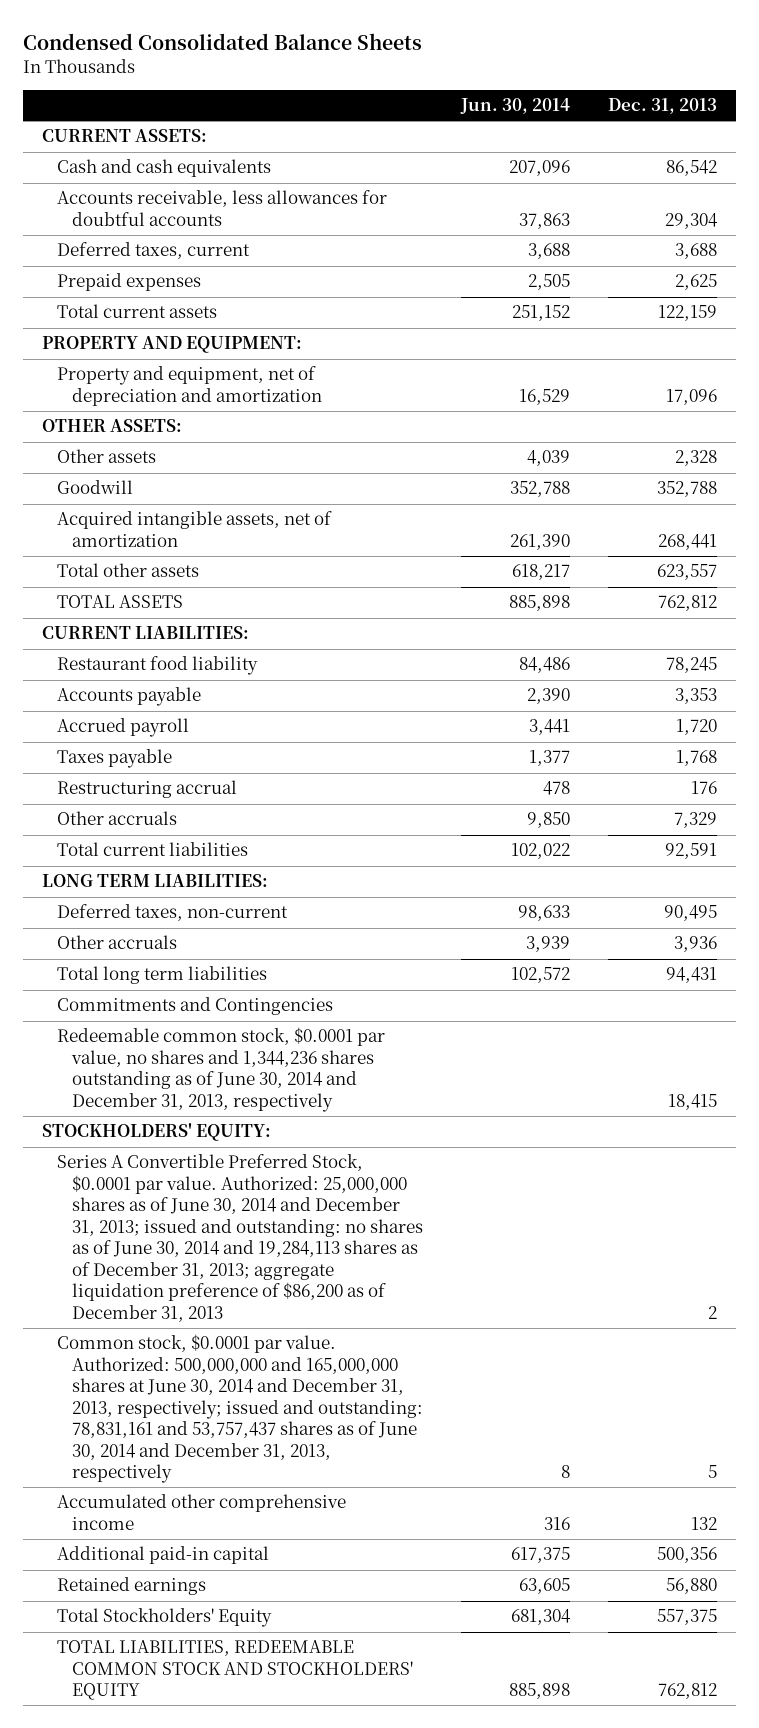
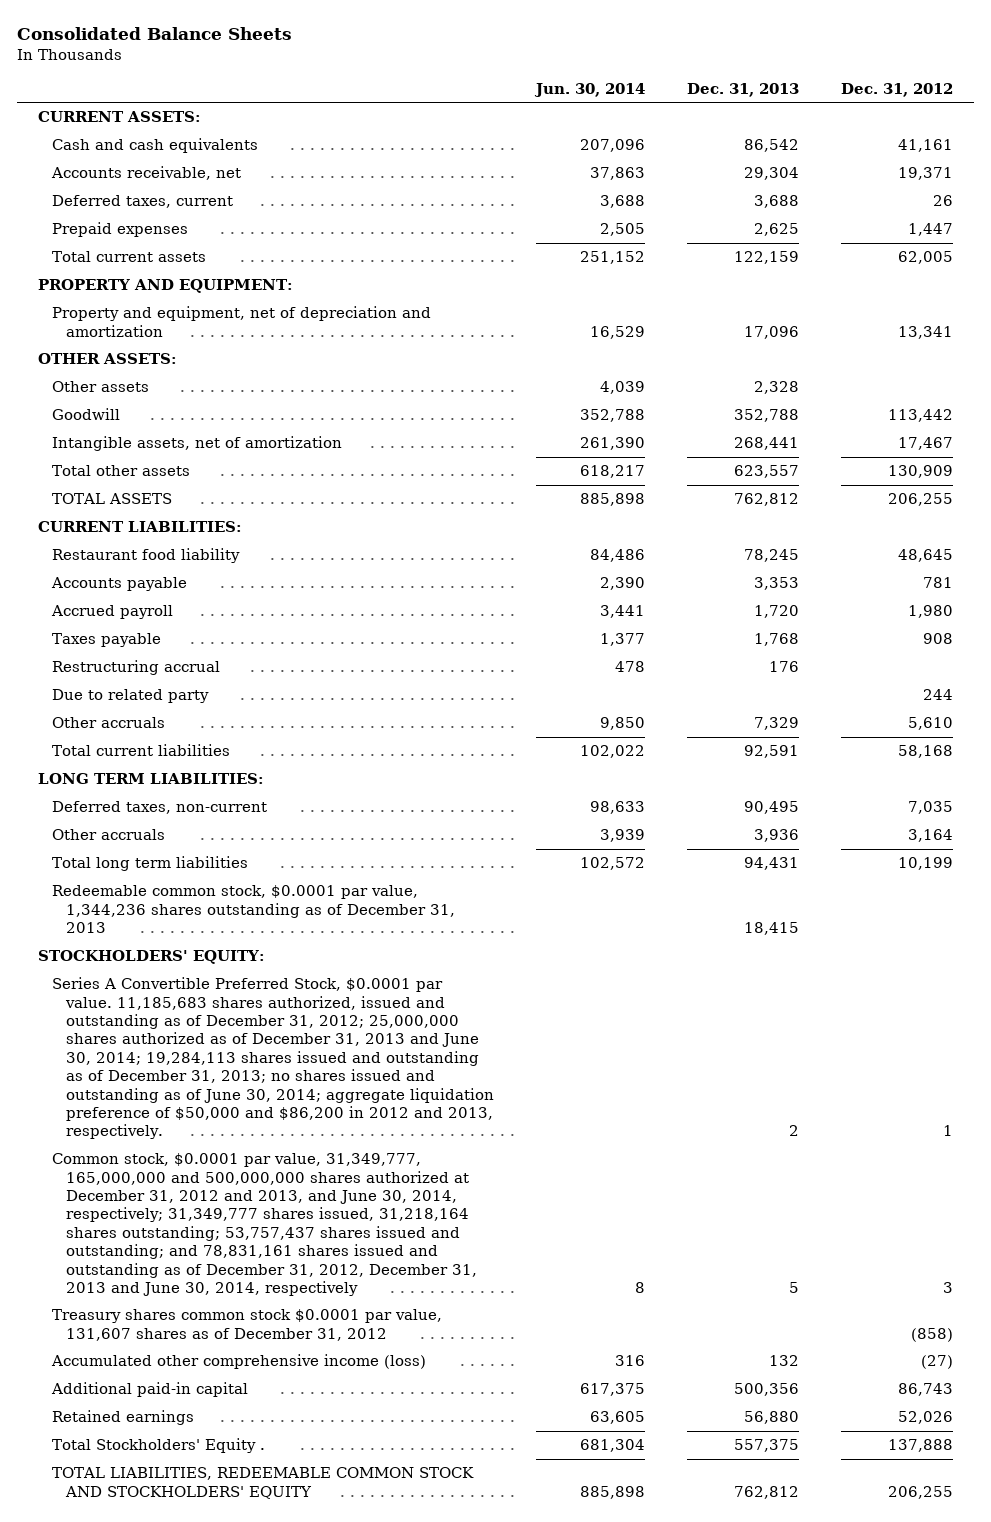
[23,32,423,50] Condensed Consolidated Balance Sheets -> [16,26,292,40] Consolidated Balance Sheets
none -> [841,82,954,97] Dec. 31, 2012
[57,190,388,226] Accounts receivable, less allowances for doubtful accounts -> [50,166,241,181] Accounts receivable, net
[57,511,333,547] Acquired intangible assets, net of amortization -> [51,436,342,452] Intangible assets, net of amortization
none -> [51,689,209,704] Due to related party
[57,997,334,1016] Commitments and Contingencies -> none
[57,1027,386,1112] Redeemable common stock, $0.0001 par value, no shares and 1,344,236 shares outstanding as of June 30, 2014 and December 31, 2013, respectively -> [51,885,456,934] Redeemable common stock, $0.0001 par value, 1,344,236 shares outstanding as of December 31, 2013
[57,1154,424,1322] Series A Convertible Preferred Stock, $0.0001 par value. Authorized: 25,000,000 shares as of June 30, 2014 and December 31, 2013; issued and outstanding: no shares as of June 30, 2014 and 19,284,113 shares as of December 31, 2013; aggregate liquidation preference of $86,200 as of December 31, 2013 -> [51,977,495,1140] Series A Convertible Preferred Stock, $0.0001 par value. 11,185,683 shares authorized, issued and outstanding as of December 31, 2012; 25,000,000 shares authorized as of December 31, 2013 and June 30, 2014; 19,284,113 shares issued and outstanding as of December 31, 2013; no shares issued and outstanding as of June 30, 2014; aggregate liquidation preference of $50,000 and $86,200 in 2012 and 2013, respectively.
[57,1334,424,1484] Common stock, $0.0001 par value. Authorized: 500,000,000 and 165,000,000 shares at June 30, 2014 and December 31, 2013, respectively; issued and outstanding: 78,831,161 and 53,757,437 shares as of June 30, 2014 and December 31, 2013, respectively -> [51,1153,478,1297] Common stock, $0.0001 par value, 31,349,777, 165,000,000 and 500,000,000 shares authorized at December 31, 2012 and 2013, and June 30, 2014, respectively; 31,349,777 shares issued, 31,218,164 shares outstanding; 53,757,437 shares issued and outstanding; and 78,831,161 shares issued and outstanding as of December 31, 2012, December 31, 2013 and June 30, 2014, respectively
none -> [51,1309,442,1341] Treasury shares common stock $0.0001 par value, 131,607 shares as of December 31, 2012
[57,1494,347,1530] Accumulated other comprehensive income -> [50,1354,426,1370] Accumulated other comprehensive income (loss)
[57,1608,273,1628] Total Stockholders' Equity -> [51,1438,265,1454] Total Stockholders' Equity .

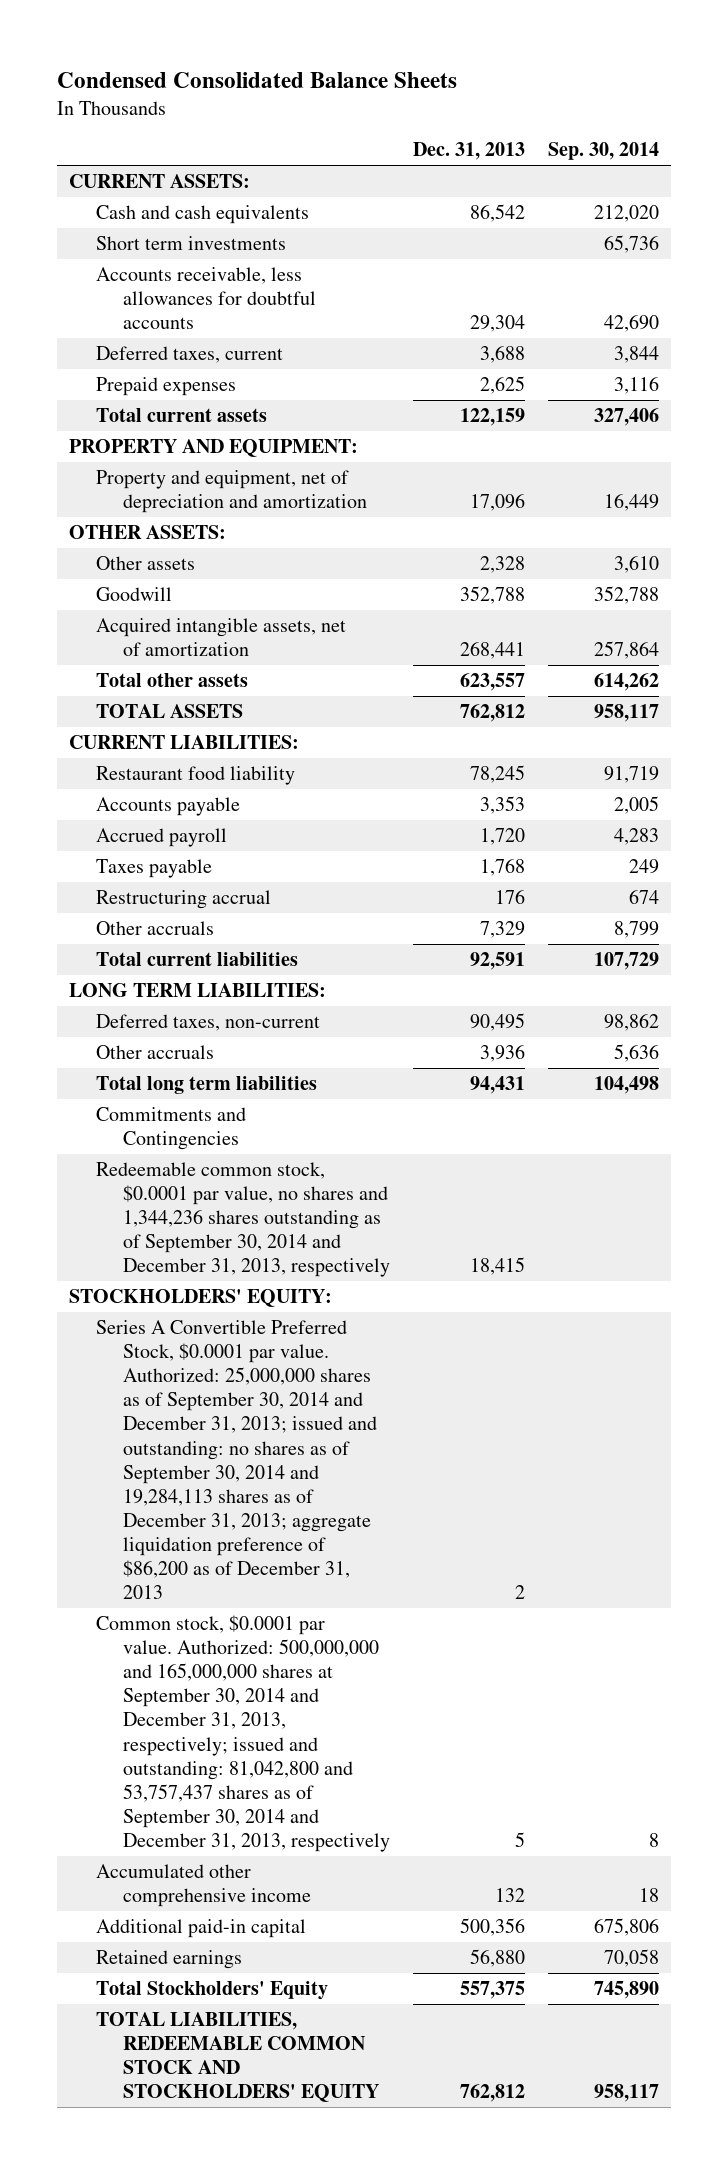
[16,26,292,40] Consolidated Balance Sheets -> [56,71,457,88] Condensed Consolidated Balance Sheets
[534,82,646,97] Jun. 30, 2014 -> none
[841,82,954,97] Dec. 31, 2012 -> none
none -> [548,142,660,161] Sep. 30, 2014
none -> [95,235,286,250] Short term investments
[50,166,241,181] Accounts receivable, net -> [95,266,316,330] Accounts receivable, less allowances for doubtful accounts
[51,436,342,452] Intangible assets, net of amortization -> [95,617,346,657] Acquired intangible assets, net of amortization
[51,689,209,704] Due to related party -> none
none -> [95,1106,246,1151] Commitments and Contingencies
[51,885,456,934] Redeemable common stock, $0.0001 par value, 1,344,236 shares outstanding as of December 31, 2013 -> [95,1161,390,1278] Redeemable common stock, $0.0001 par value, no shares and 1,344,236 shares outstanding as of September 30, 2014 and December 31, 2013, respectively
[51,1309,442,1341] Treasury shares common stock $0.0001 par value, 131,607 shares as of December 31, 2012 -> none
[51,977,495,1140] Series A Convertible Preferred Stock, $0.0001 par value. 11,185,683 shares authorized, issued and outstanding as of December 31, 2012; 25,000,000 shares authorized as of December 31, 2013 and June 30, 2014; 19,284,113 shares issued and outstanding as of December 31, 2013; no shares issued and outstanding as of June 30, 2014; aggregate liquidation preference of $50,000 and $86,200 in 2012 and 2013, respectively. -> [95,1319,377,1600] Series A Convertible Preferred Stock, $0.0001 par value. Authorized: 25,000,000 shares as of September 30, 2014 and December 31, 2013; issued and outstanding: no shares as of September 30, 2014 and 19,284,113 shares as of December 31, 2013; aggregate liquidation preference of $86,200 as of December 31, 2013
[51,1153,478,1297] Common stock, $0.0001 par value, 31,349,777, 165,000,000 and 500,000,000 shares authorized at December 31, 2012 and 2013, and June 30, 2014, respectively; 31,349,777 shares issued, 31,218,164 shares outstanding; 53,757,437 shares issued and outstanding; and 78,831,161 shares issued and outstanding as of December 31, 2012, December 31, 2013 and June 30, 2014, respectively -> [95,1614,390,1853] Common stock, $0.0001 par value. Authorized: 500,000,000 and 165,000,000 shares at September 30, 2014 and December 31, 2013, respectively; issued and outstanding: 81,042,800 and 53,757,437 shares as of September 30, 2014 and December 31, 2013, respectively
[50,1354,426,1370] Accumulated other comprehensive income (loss) -> [95,1863,311,1908] Accumulated other comprehensive income
[51,1438,265,1454] Total Stockholders' Equity . -> [95,1980,328,2000] Total Stockholders' Equity

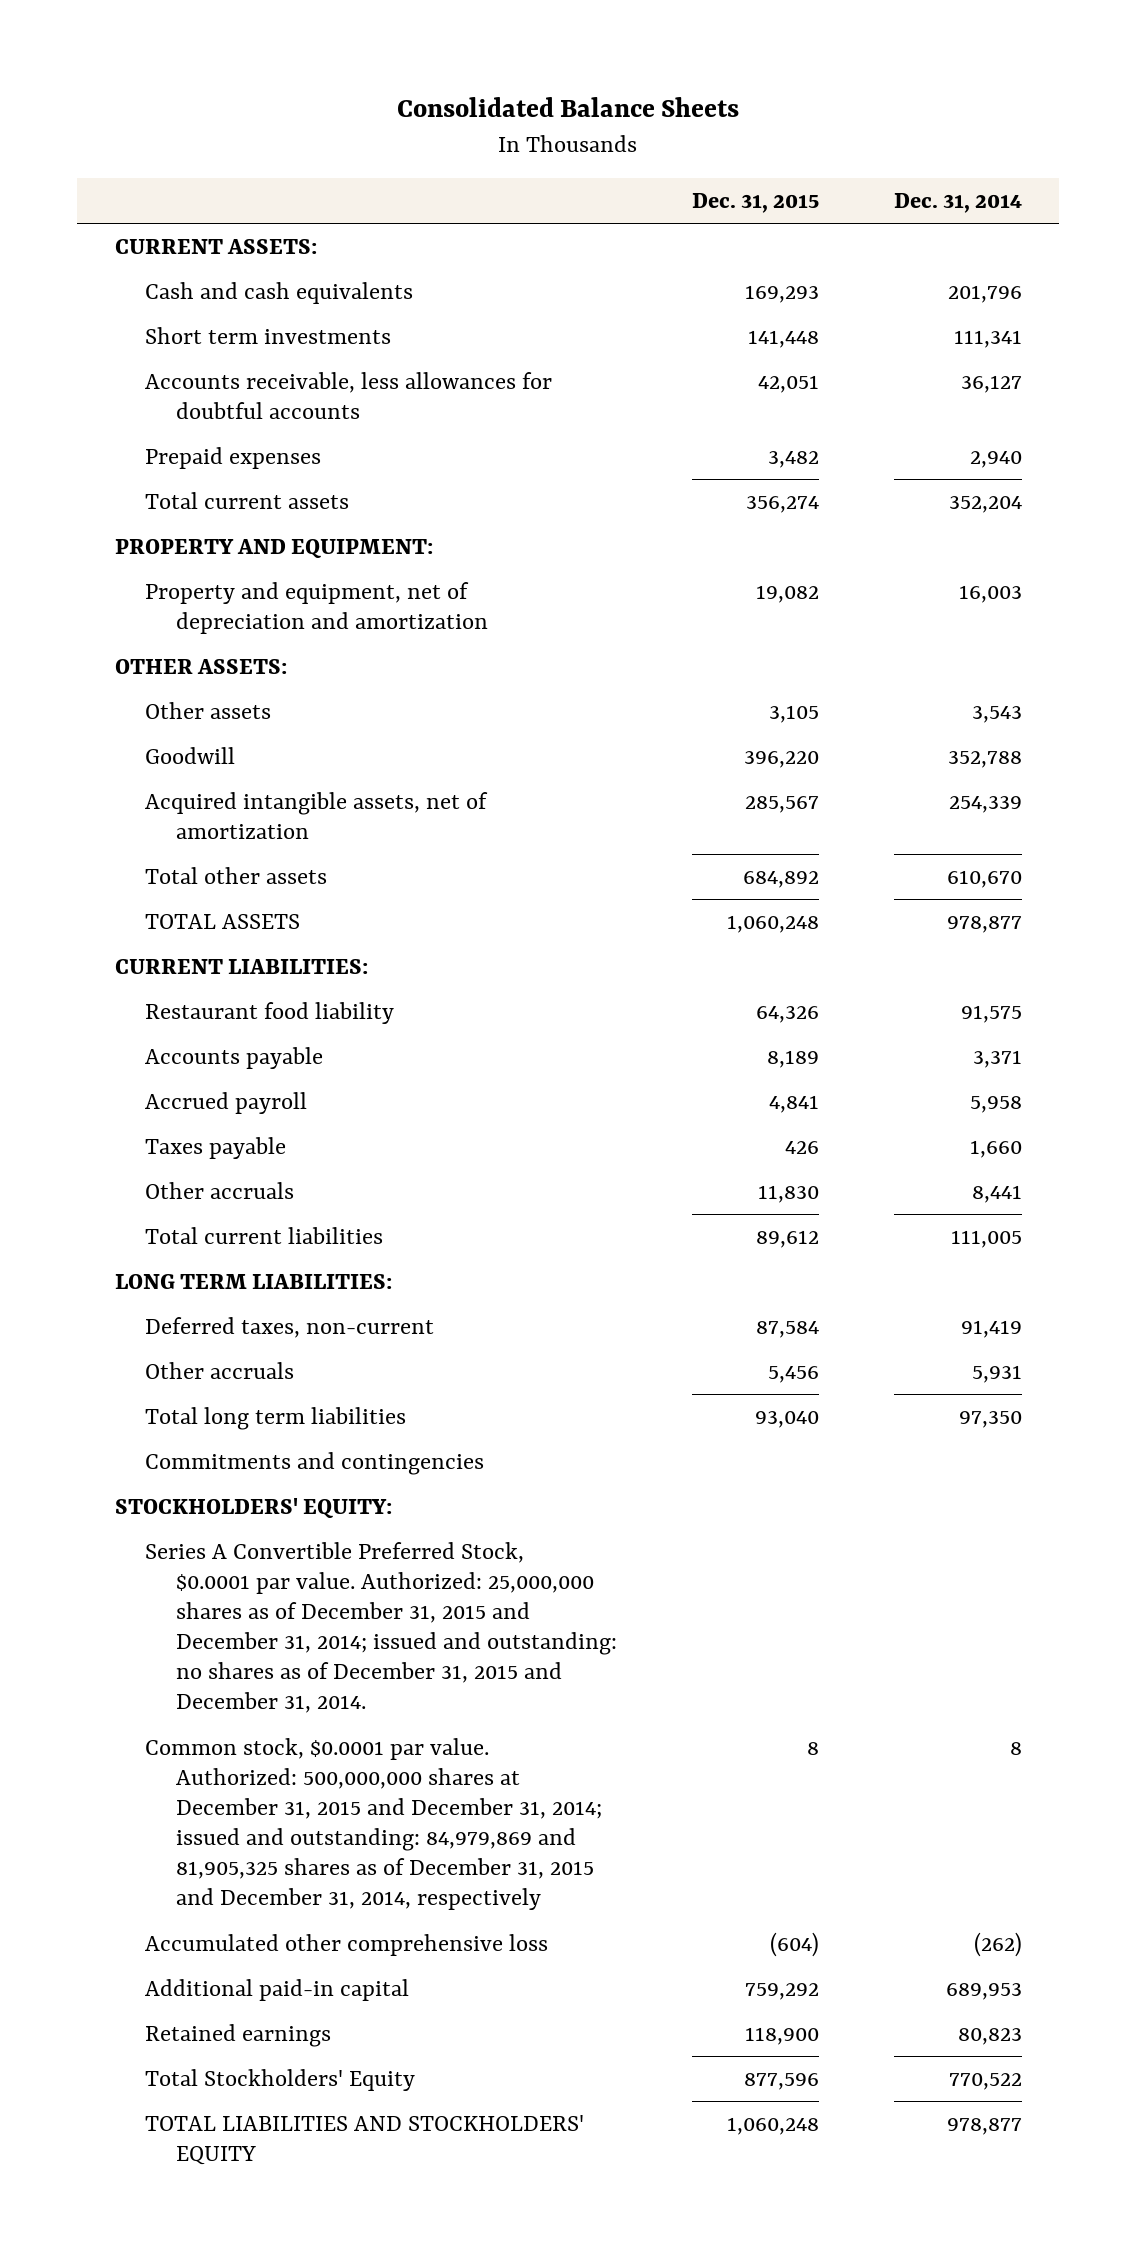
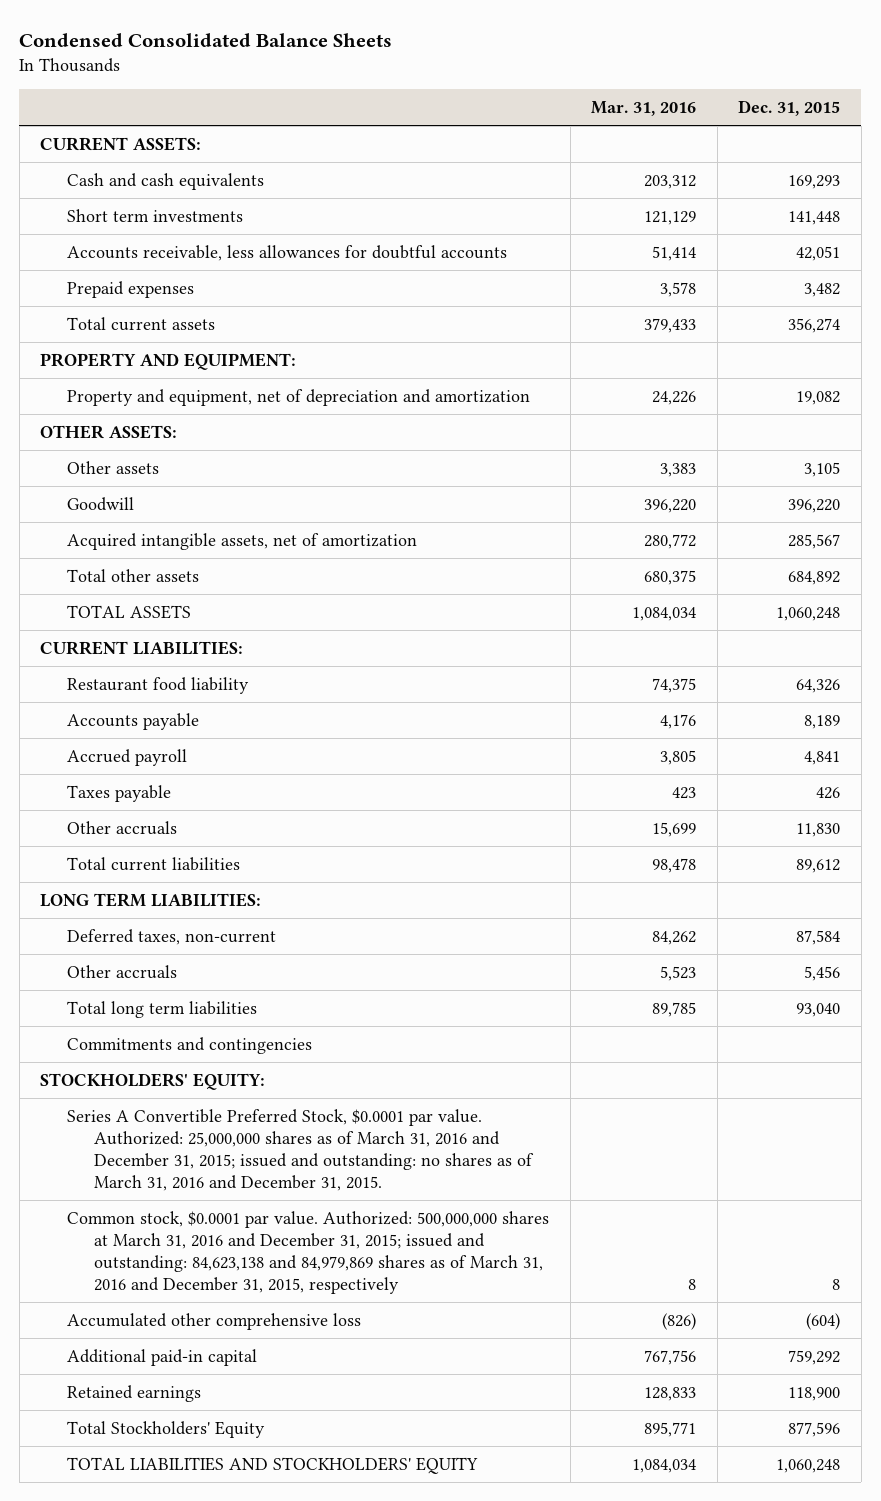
[397,97,740,118] Consolidated Balance Sheets -> [19,33,393,48] Condensed Consolidated Balance Sheets
[893,192,1022,213] Dec. 31, 2014 -> none
none -> [591,101,697,117] Mar. 31, 2016
[145,1541,618,1714] Series A Convertible Preferred Stock, $0.0001 par value. Authorized: 25,000,000 shares as of December 31, 2015 and December 31, 2014; issued and outstanding: no shares as of December 31, 2015 and December 31, 2014. -> [67,1108,535,1192] Series A Convertible Preferred Stock, $0.0001 par value. Authorized: 25,000,000 shares as of March 31, 2016 and December 31, 2015; issued and outstanding: no shares as of March 31, 2016 and December 31, 2015.
[145,1737,603,1911] Common stock, $0.0001 par value. Authorized: 500,000,000 shares at December 31, 2015 and December 31, 2014; issued and outstanding: 84,979,869 and 81,905,325 shares as of December 31, 2015 and December 31, 2014, respectively -> [67,1210,550,1295] Common stock, $0.0001 par value. Authorized: 500,000,000 shares at March 31, 2016 and December 31, 2015; issued and outstanding: 84,623,138 and 84,979,869 shares as of March 31, 2016 and December 31, 2015, respectively

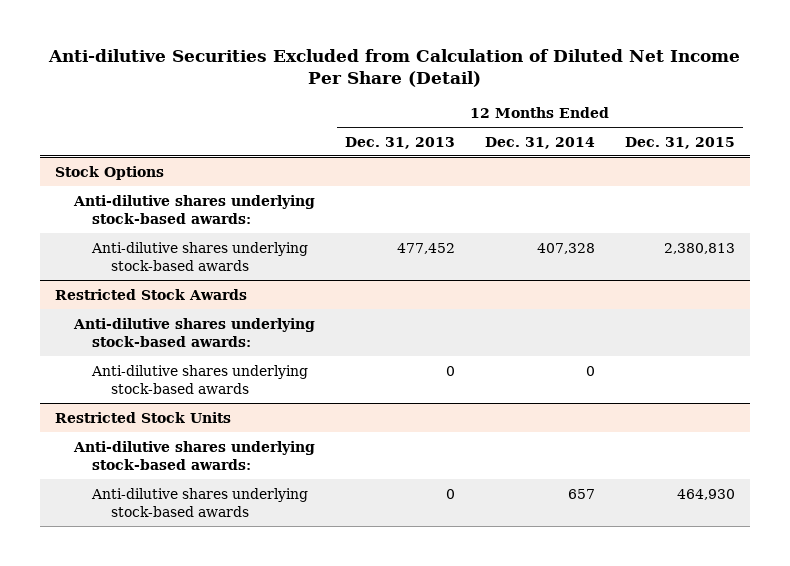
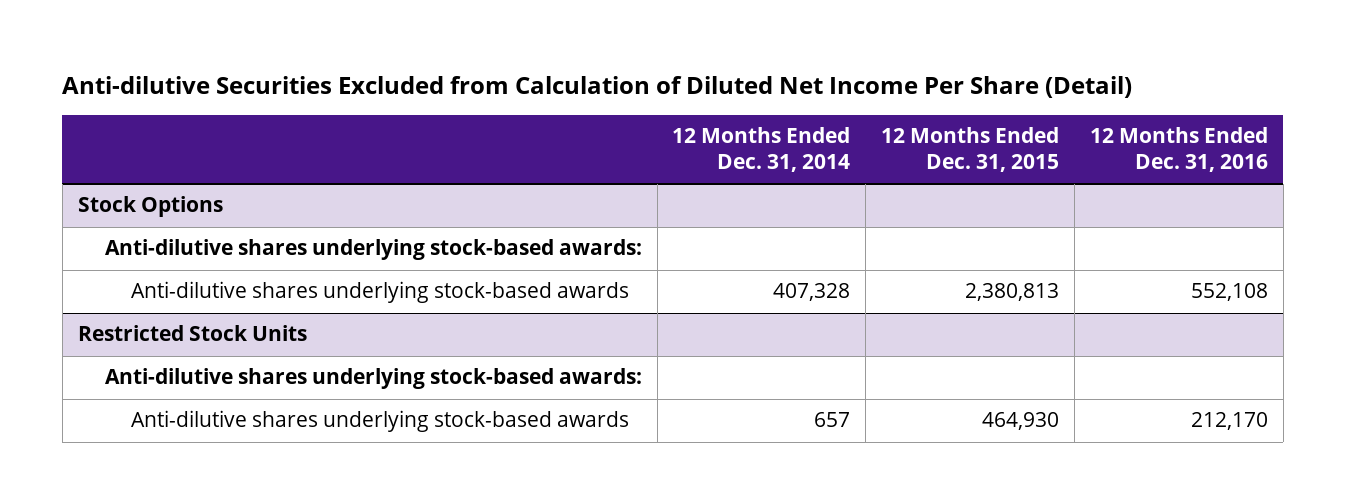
[344,136,455,149] Dec. 31, 2013 -> none
none -> [1089,127,1268,173] 12 Months Ended Dec. 31, 2016
[55,288,248,300] Restricted Stock Awards -> none
[72,317,315,347] Anti-dilutive shares underlying stock-based awards: -> none
[91,364,309,394] Anti-dilutive shares underlying stock-based awards -> none

